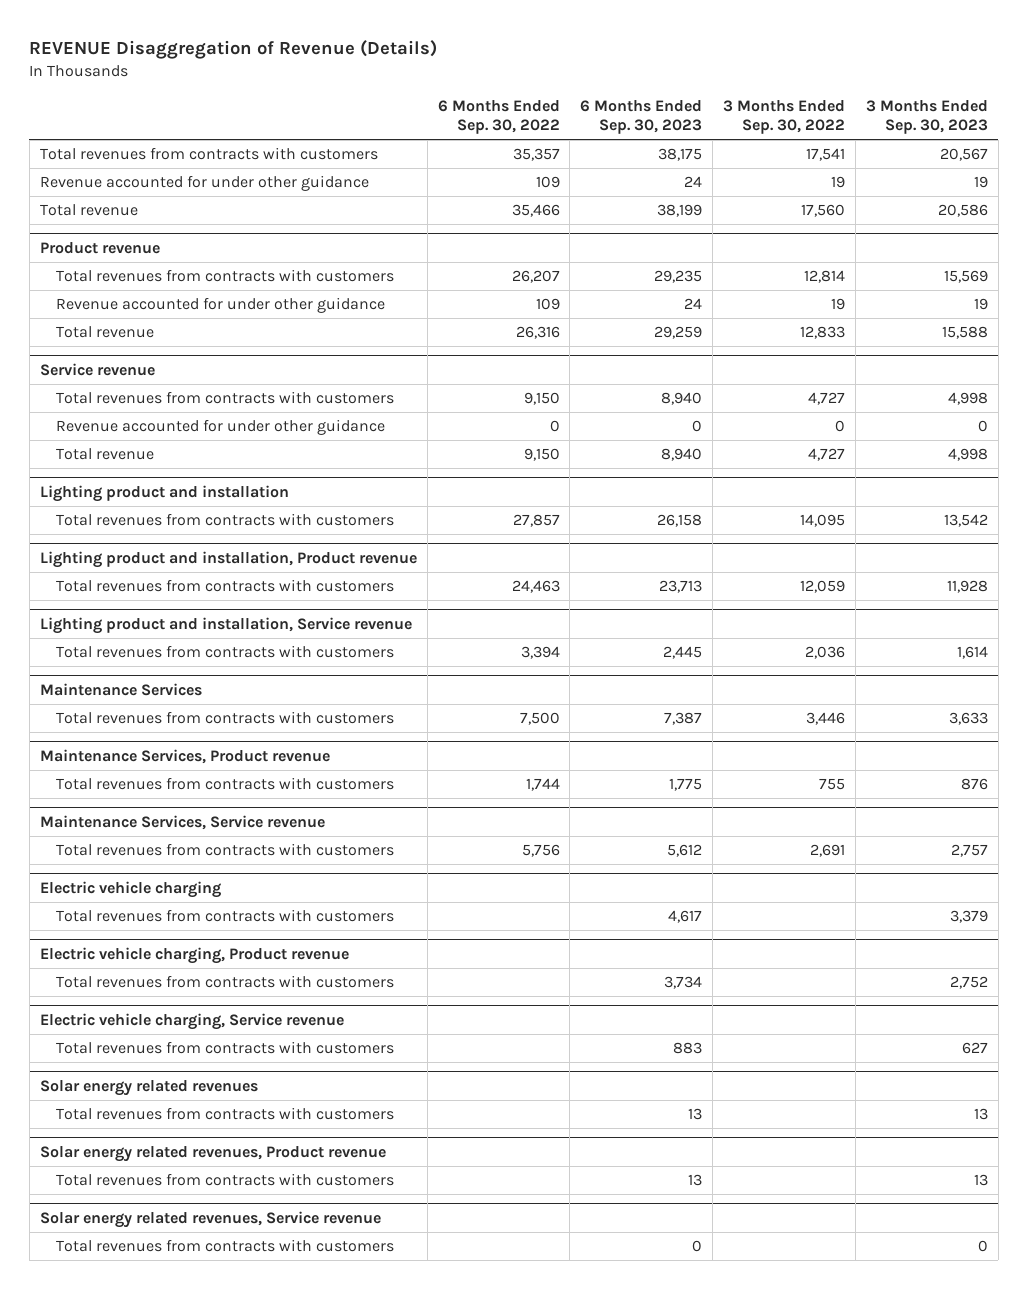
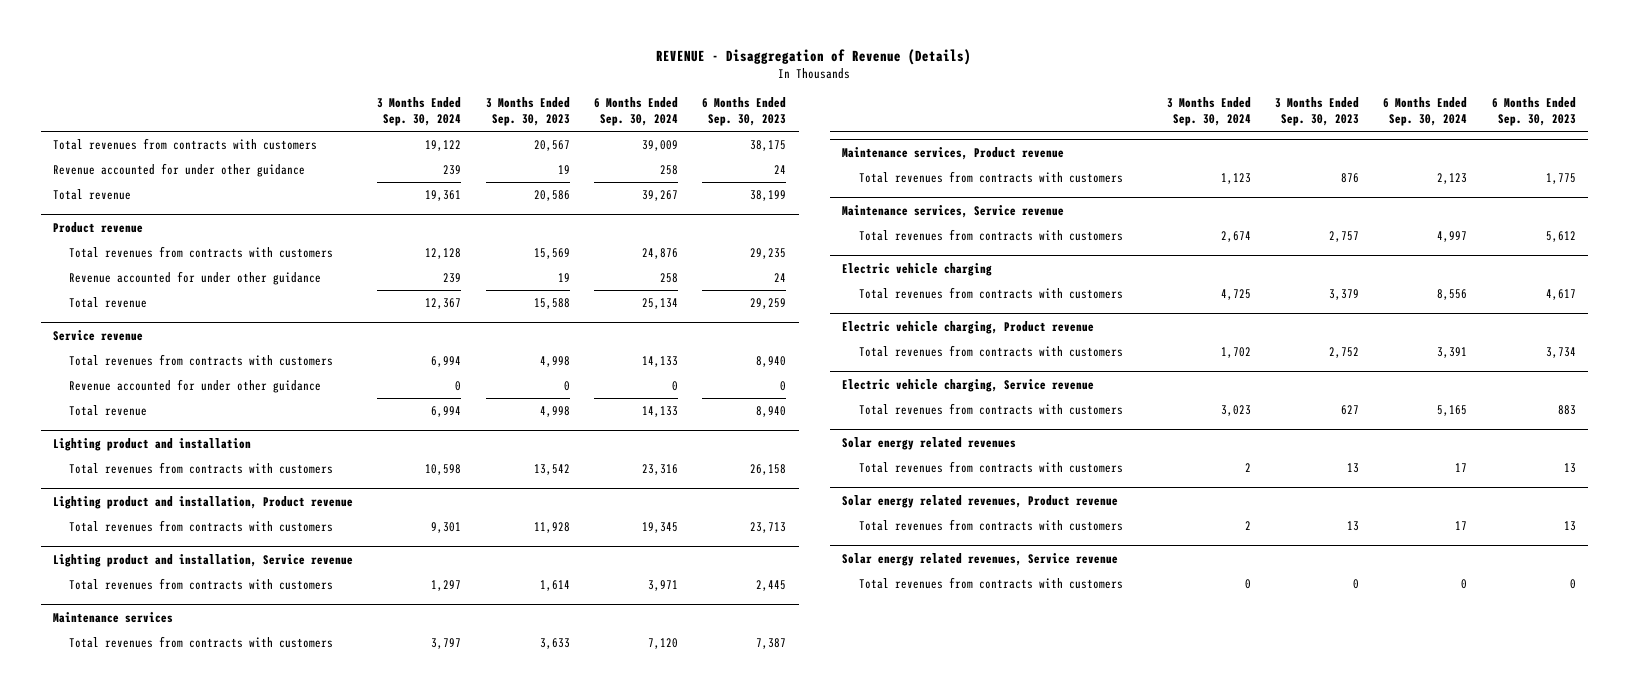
[29,40,438,60] REVENUE Disaggregation of Revenue (Details) -> [656,48,972,65] REVENUE - Disaggregation of Revenue (Details)
[437,99,560,135] 6 Months Ended Sep. 30, 2022 -> none
[723,99,846,135] 3 Months Ended Sep. 30, 2022 -> none
none -> [377,97,462,127] 3 Months Ended Sep. 30, 2024
none -> [594,97,679,127] 6 Months Ended Sep. 30, 2024
[39,682,202,696] Maintenance Services -> [53,611,174,623] Maintenance services
[39,748,330,764] Maintenance Services, Product revenue -> [842,146,1065,160] Maintenance services, Product revenue
[39,814,325,830] Maintenance Services, Service revenue -> [842,204,1065,218] Maintenance services, Service revenue

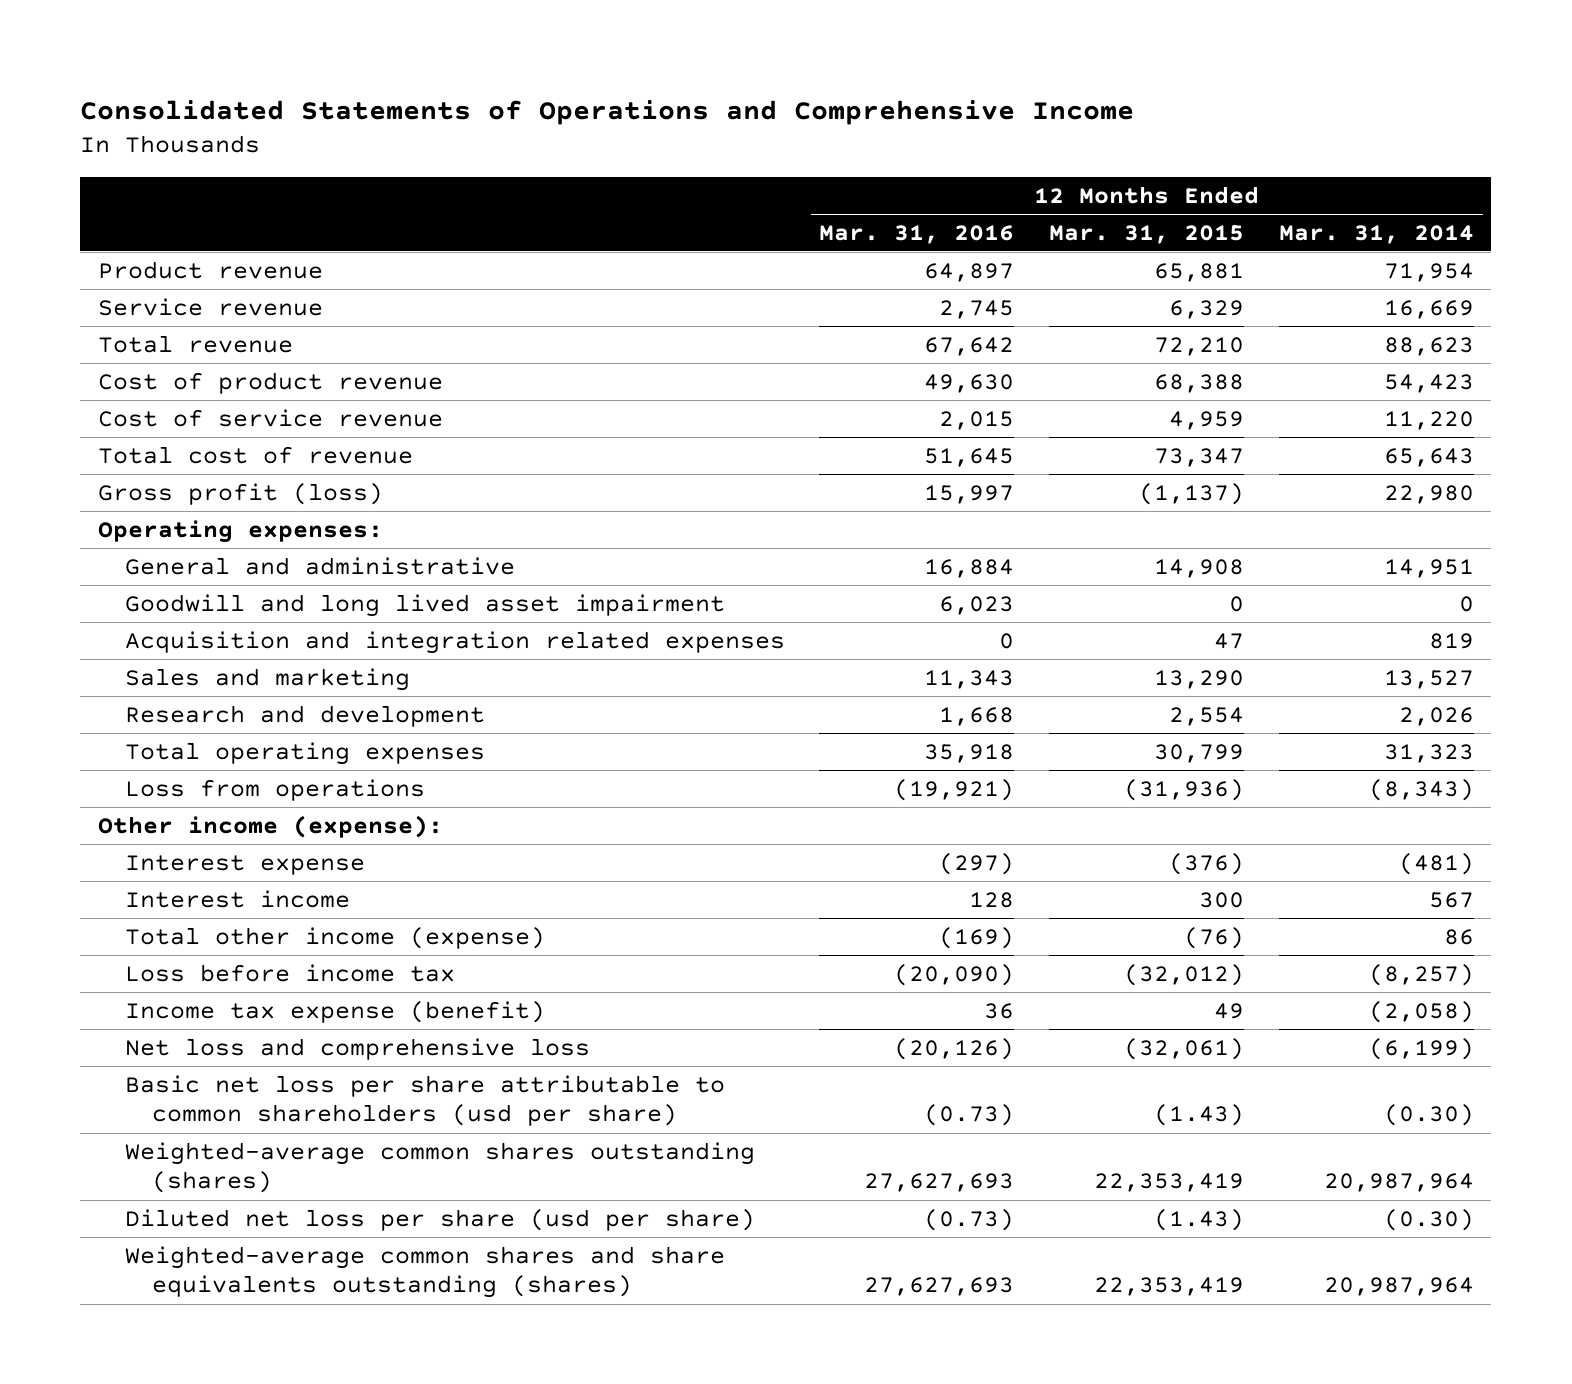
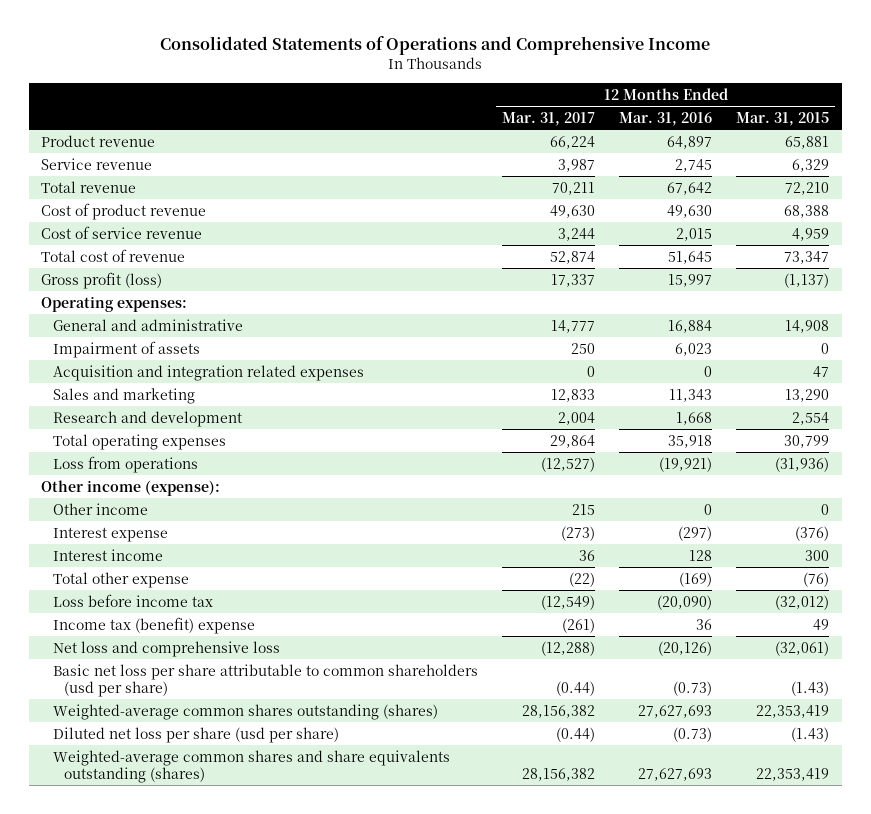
[1279,224,1475,244] Mar. 31, 2014 -> none
none -> [501,111,595,126] Mar. 31, 2017
[124,593,725,617] Goodwill and long lived asset impairment -> [52,340,200,358] Impairment of assets
none -> [52,502,148,515] Other income
[124,926,545,949] Total other income (expense) -> [52,571,189,588] Total other expense
[124,1000,545,1023] Income tax expense (benefit) -> [52,616,255,634] Income tax (benefit) expense

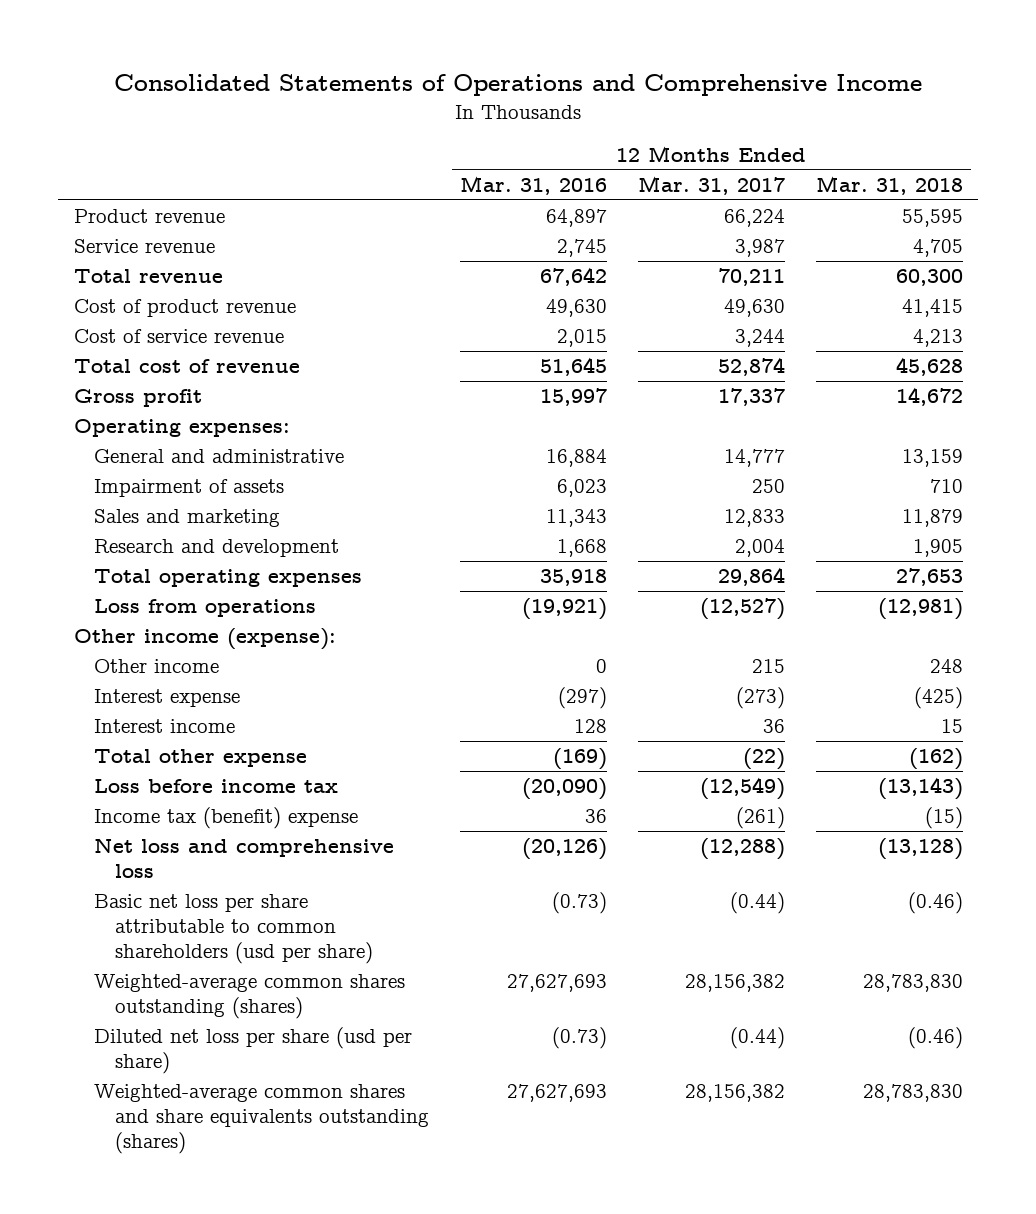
[736,111,830,126] Mar. 31, 2015 -> none
none -> [815,175,963,195] Mar. 31, 2018
[41,271,163,289] Gross profit (loss) -> [73,389,202,408] Gross profit
[52,364,364,381] Acquisition and integration related expenses -> none

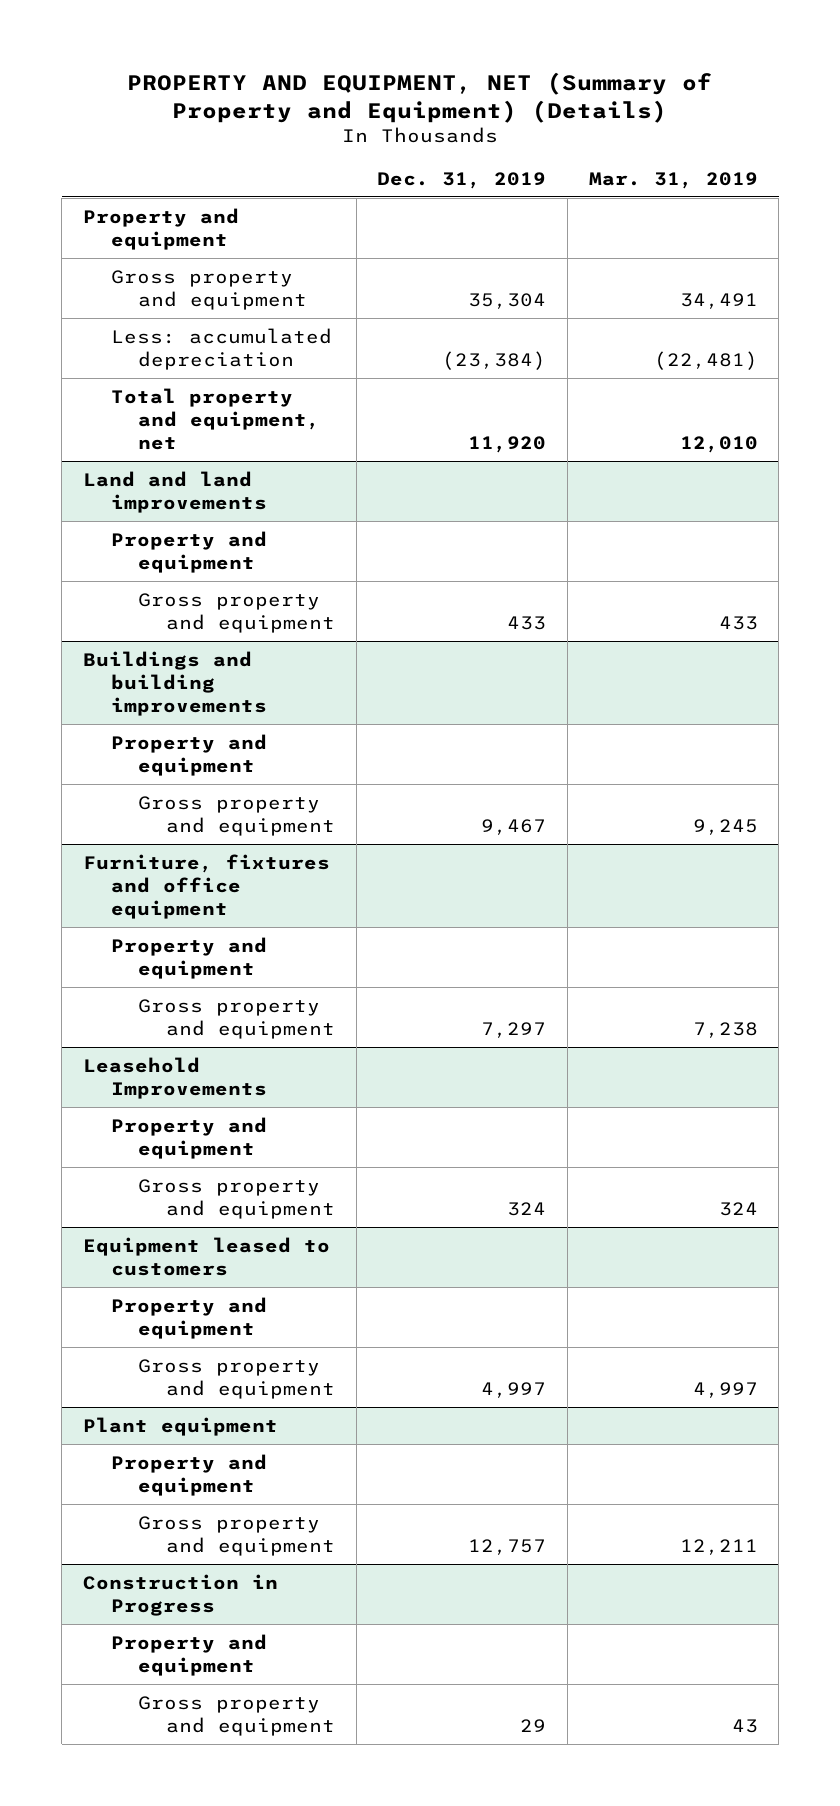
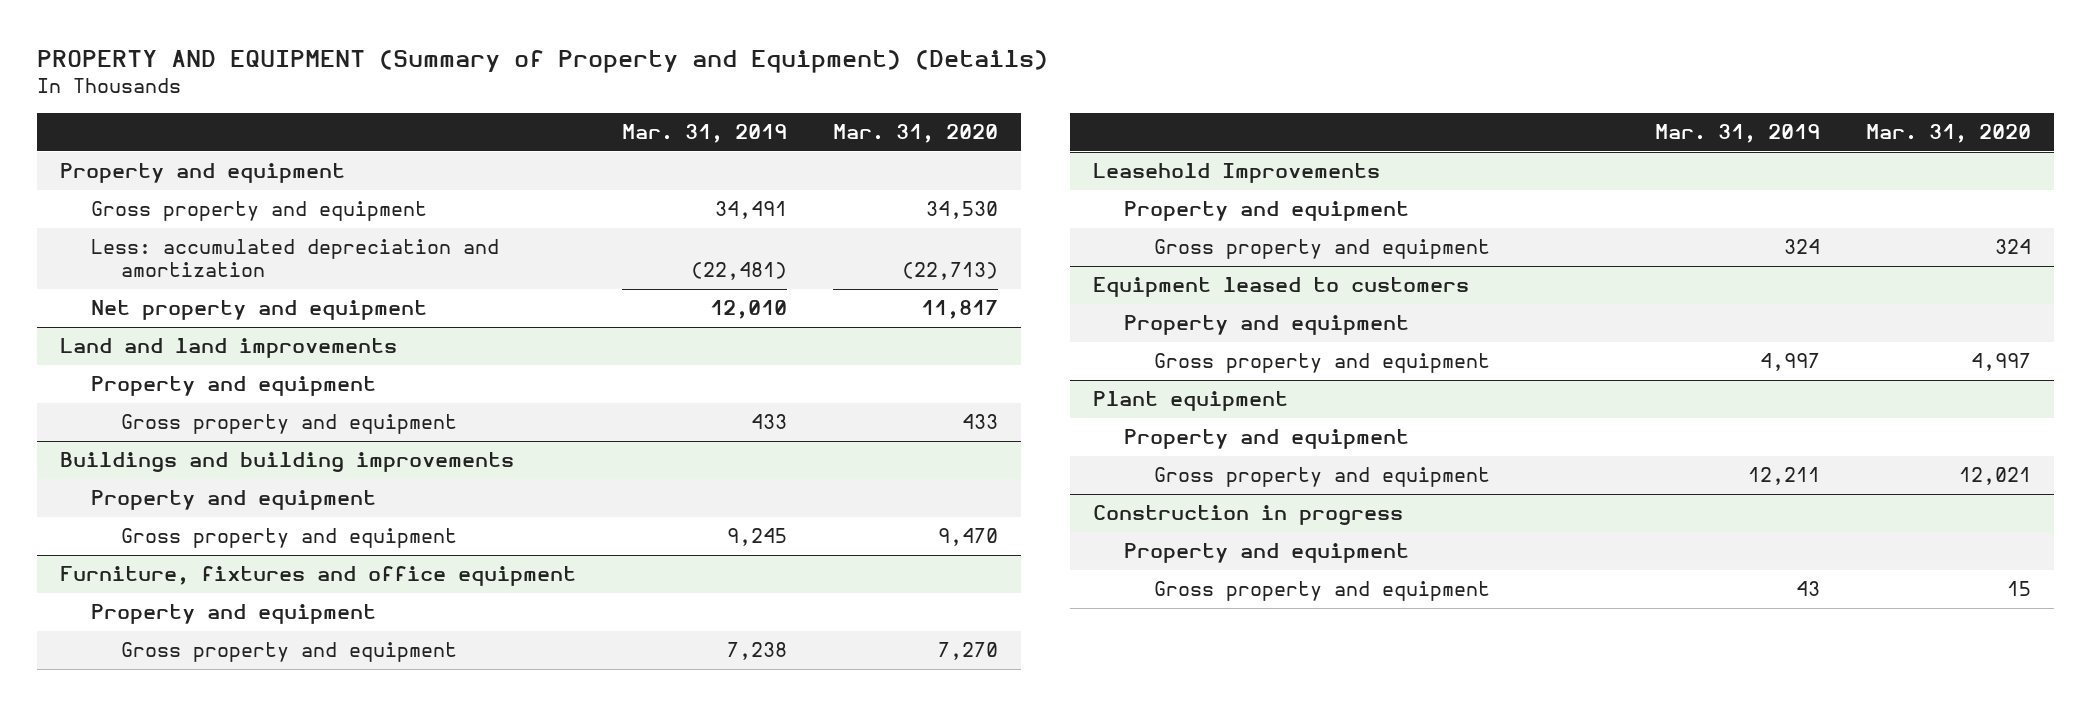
[127,71,713,123] PROPERTY AND EQUIPMENT, NET (Summary of Property and Equipment) (Details) -> [36,50,1048,74] PROPERTY AND EQUIPMENT (Summary of Property and Equipment) (Details)
[377,171,547,189] Dec. 31, 2019 -> none
none -> [833,124,999,144] Mar. 31, 2020
[110,327,332,370] Less: accumulated depreciation -> [90,239,499,278] Less: accumulated depreciation and amortization
[110,387,321,451] Total property and equipment, net -> [90,300,427,321] Net property and equipment
[82,1573,278,1616] Construction in Progress -> [1093,505,1404,526] Construction in progress

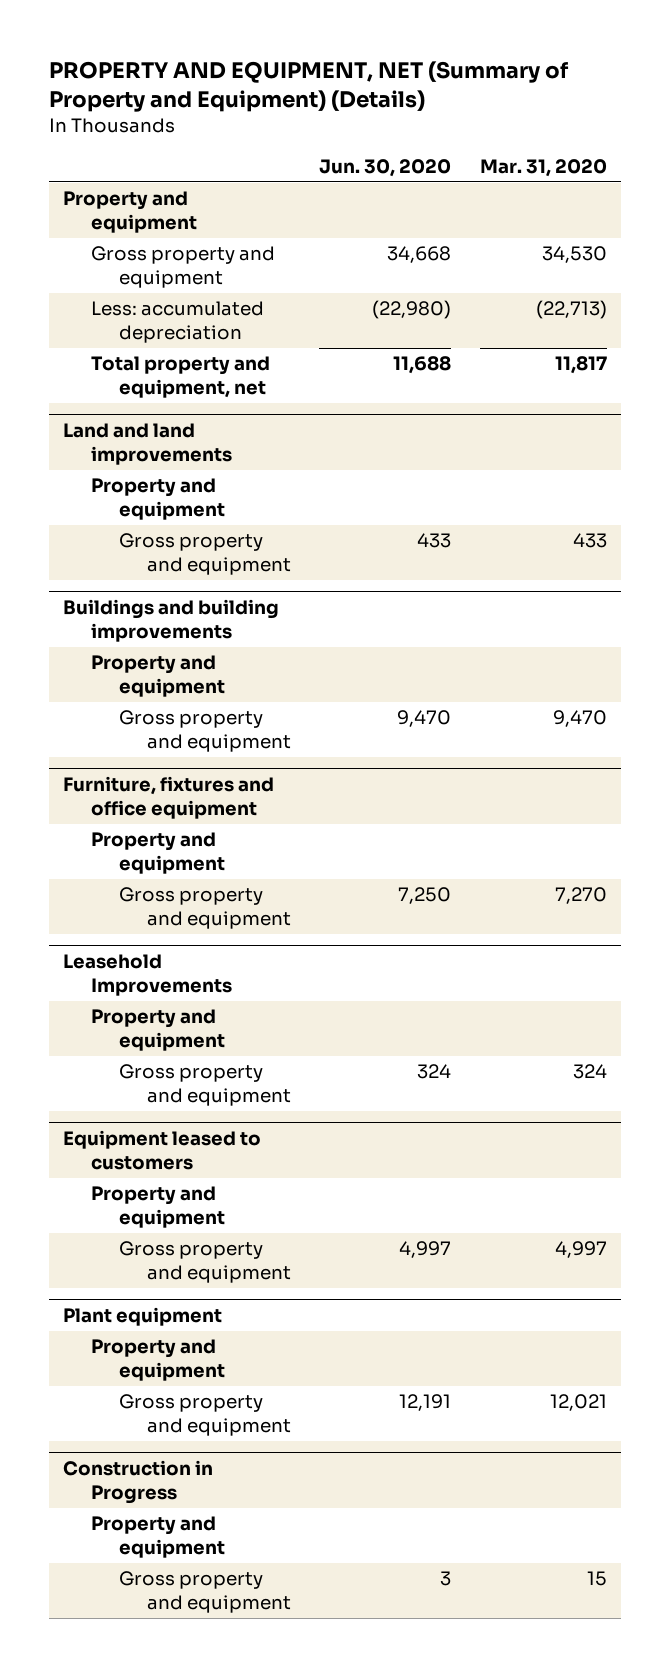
[36,50,1048,74] PROPERTY AND EQUIPMENT (Summary of Property and Equipment) (Details) -> [49,61,570,113] PROPERTY AND EQUIPMENT, NET (Summary of Property and Equipment) (Details)
[622,124,788,144] Mar. 31, 2019 -> none
none -> [319,159,452,178] Jun. 30, 2020
[90,239,499,278] Less: accumulated depreciation and amortization -> [91,301,265,344] Less: accumulated depreciation
[90,300,427,321] Net property and equipment -> [91,356,271,399] Total property and equipment, net
[1093,505,1404,526] Construction in progress -> [63,1460,214,1504] Construction in Progress

